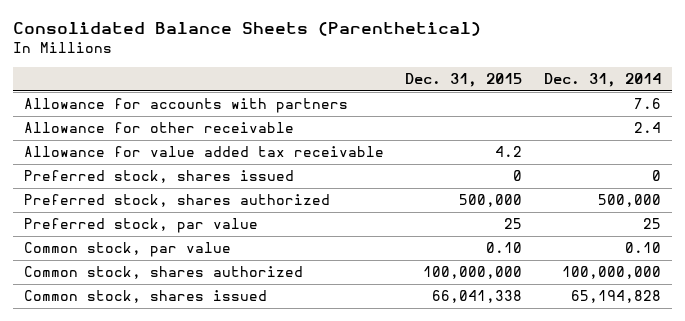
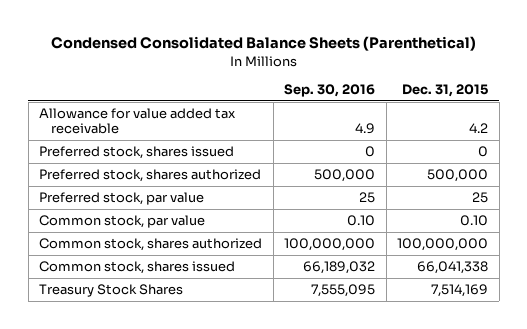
[12,22,481,37] Consolidated Balance Sheets (Parenthetical) -> [50,36,476,52] Condensed Consolidated Balance Sheets (Parenthetical)
[544,73,662,88] Dec. 31, 2014 -> none
none -> [284,84,376,98] Sep. 30, 2016
[23,98,348,114] Allowance for accounts with partners -> none
[23,122,294,134] Allowance for other receivable -> none
none -> [39,284,184,298] Treasury Stock Shares

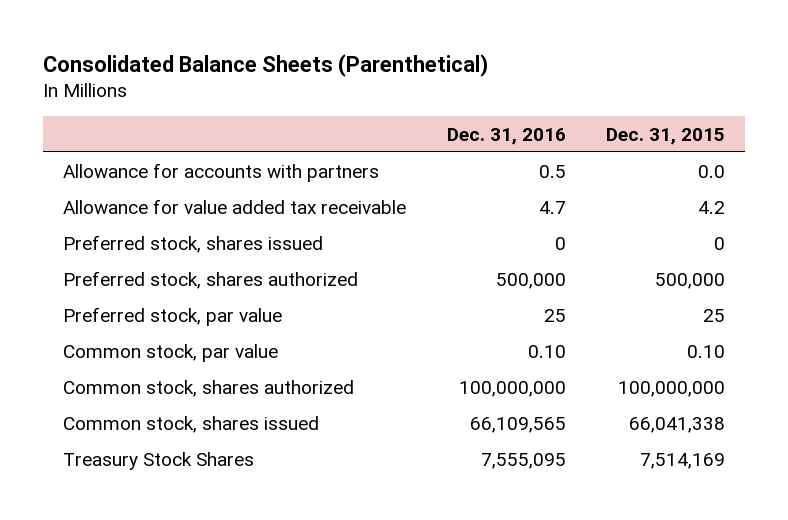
[50,36,476,52] Condensed Consolidated Balance Sheets (Parenthetical) -> [42,53,488,77] Consolidated Balance Sheets (Parenthetical)
[284,84,376,98] Sep. 30, 2016 -> none
none -> [446,127,566,145] Dec. 31, 2016
none -> [62,162,379,182] Allowance for accounts with partners

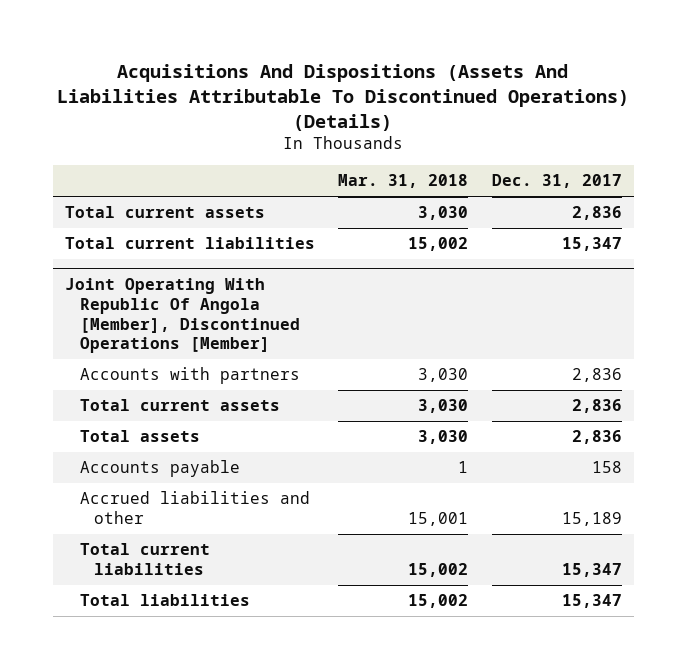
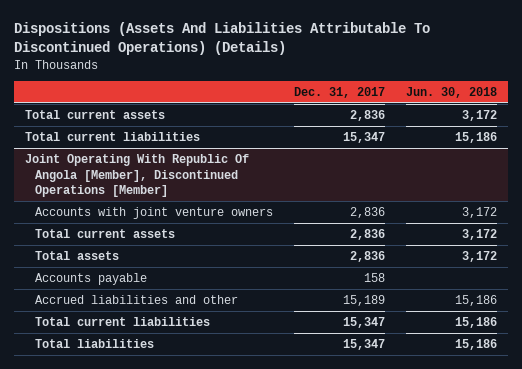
[57,63,630,131] Acquisitions And Dispositions (Assets And Liabilities Attributable To Discontinued Operations) (Details) -> [14,22,431,56] Dispositions (Assets And Liabilities Attributable To Discontinued Operations) (Details)
[338,174,469,189] Mar. 31, 2018 -> none
none -> [406,86,498,98] Jun. 30, 2018
[79,367,300,385] Accounts with partners -> [34,206,273,219] Accounts with joint venture owners

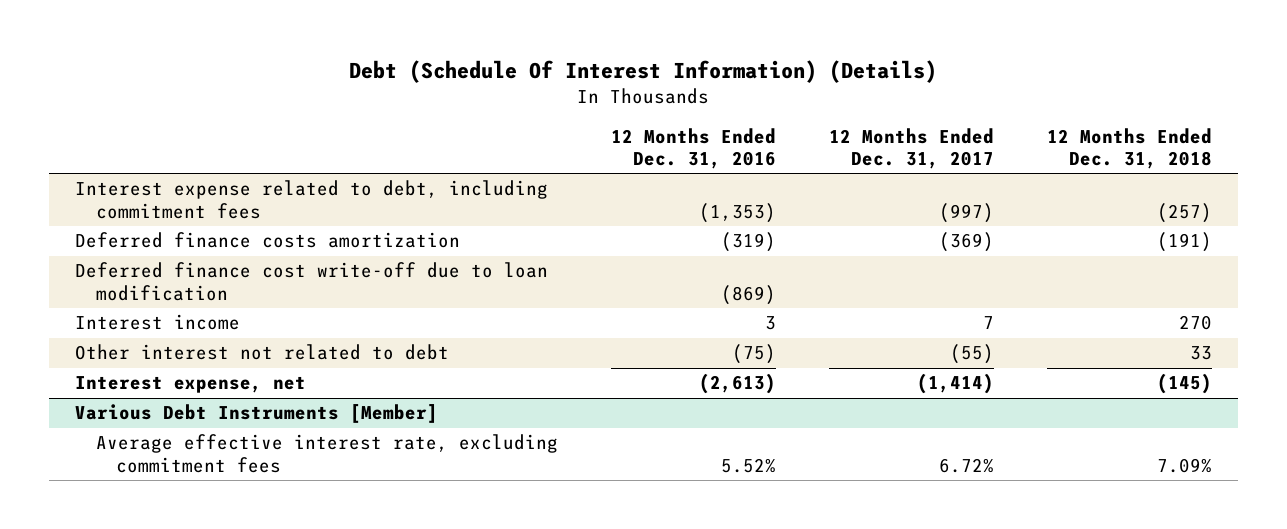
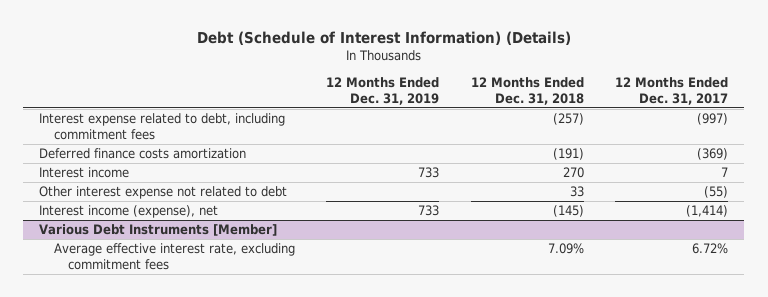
[349,59,938,83] Debt (Schedule Of Interest Information) (Details) -> [196,31,571,46] Debt (Schedule of Interest Information) (Details)
[610,127,776,169] 12 Months Ended Dec. 31, 2016 -> none
none -> [326,77,440,105] 12 Months Ended Dec. 31, 2019
[75,262,549,301] Deferred finance cost write-off due to loan modification -> none
[75,344,450,361] Other interest not related to debt -> [39,186,288,200] Other interest expense not related to debt
[75,376,307,394] Interest expense, net -> [39,205,219,219] Interest income (expense), net

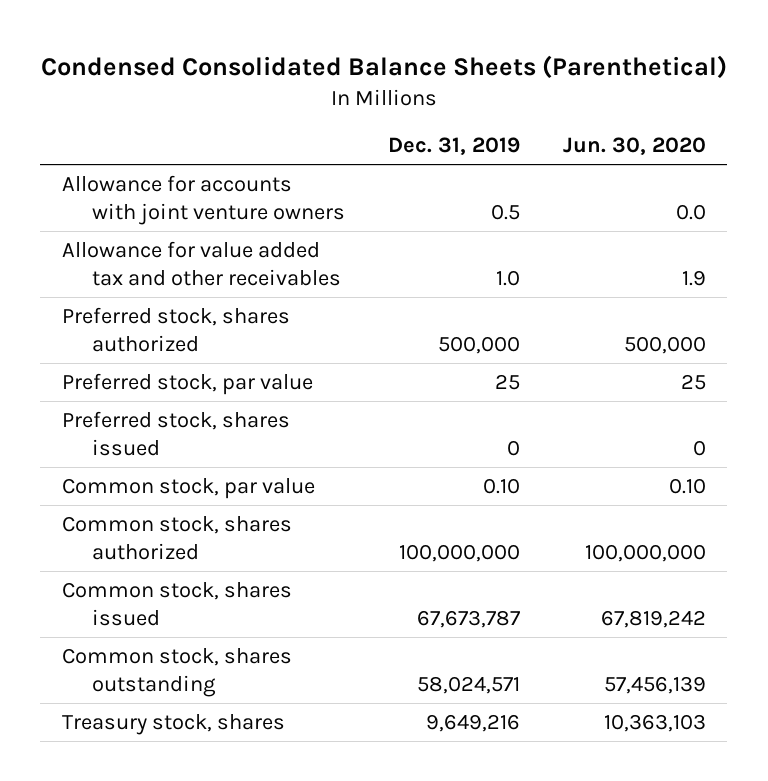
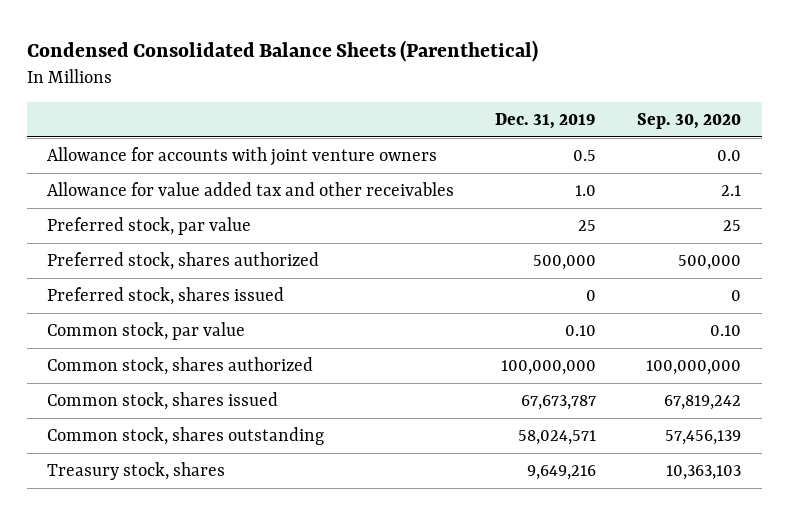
[562,137,706,156] Jun. 30, 2020 -> none
none -> [637,113,742,130] Sep. 30, 2020
[61,306,290,353] Preferred stock, shares authorized -> [47,251,320,270] Preferred stock, shares authorized

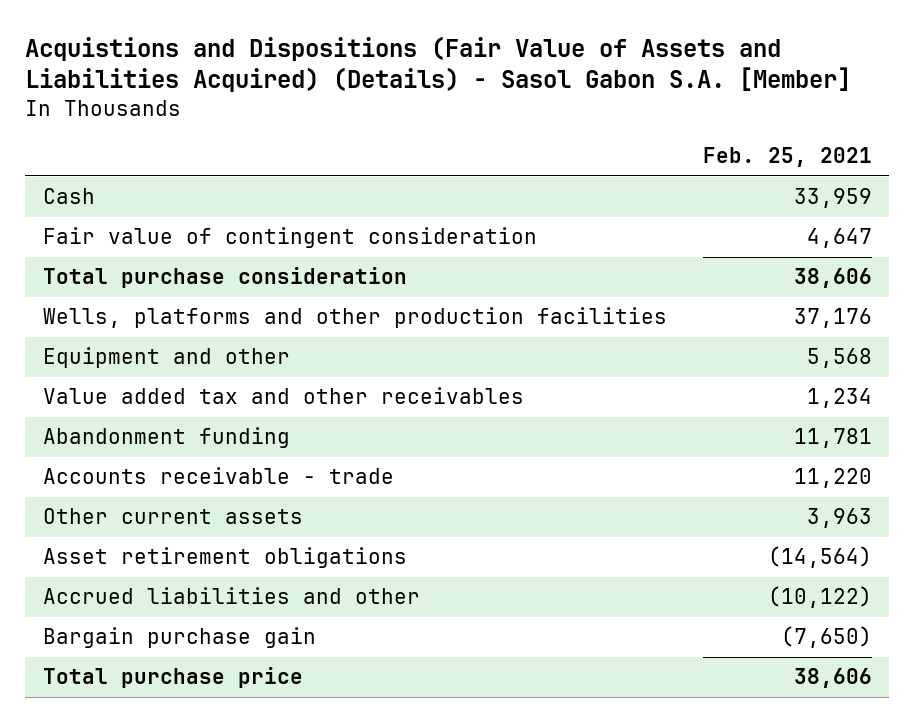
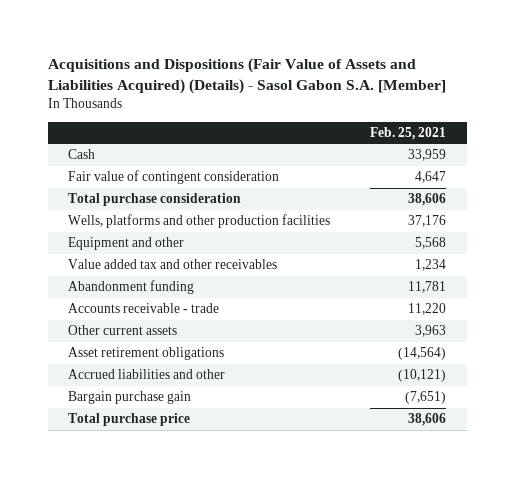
[25,35,852,93] Acquistions and Dispositions (Fair Value of Assets and Liabilities Acquired) (Details) - Sasol Gabon S.A. [Member] -> [47,57,446,94] Acquisitions and Dispositions (Fair Value of Assets and Liabilities Acquired) (Details) - Sasol Gabon S.A. [Member]
[767,586,872,609] (10,122) -> [398,369,447,383] (10,121)
[780,626,872,649] (7,650) -> [405,391,447,405] (7,651)

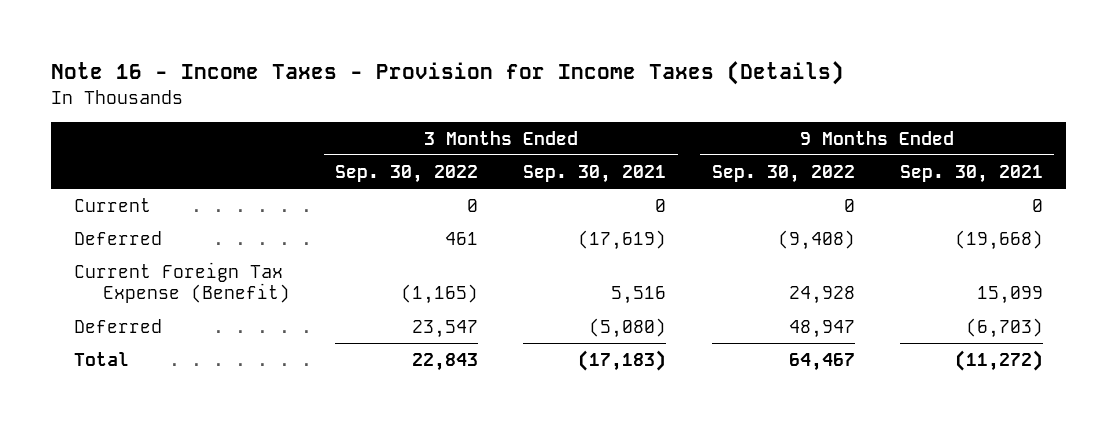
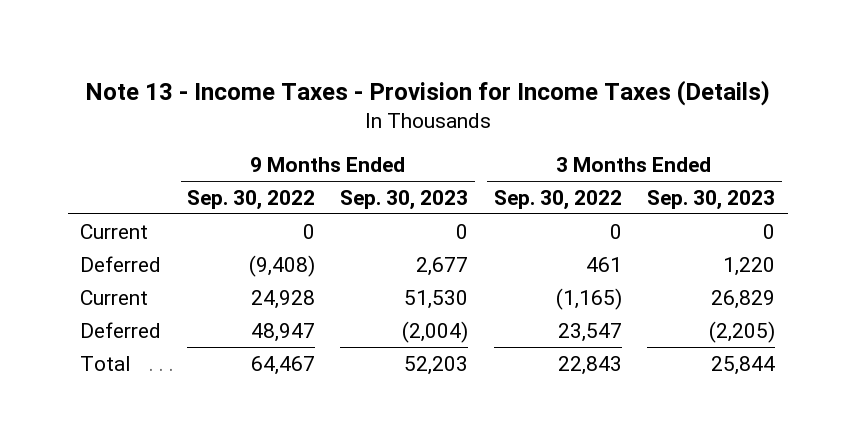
[51,61,845,86] Note 16 - Income Taxes - Provision for Income Taxes (Details) -> [84,79,770,106] Note 13 - Income Taxes - Provision for Income Taxes (Details)
[523,164,667,183] Sep. 30, 2021 -> none
[899,164,1043,183] Sep. 30, 2021 -> none
none -> [340,189,469,210] Sep. 30, 2023
none -> [647,189,776,210] Sep. 30, 2023
[73,261,290,304] Current Foreign Tax Expense (Benefit) -> [80,289,149,305] Current

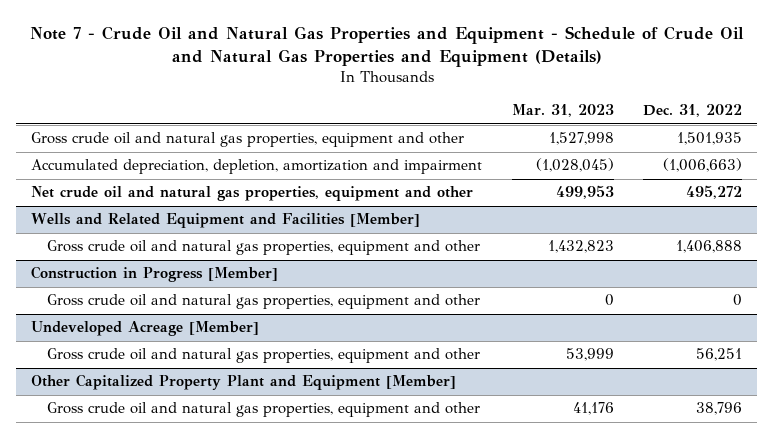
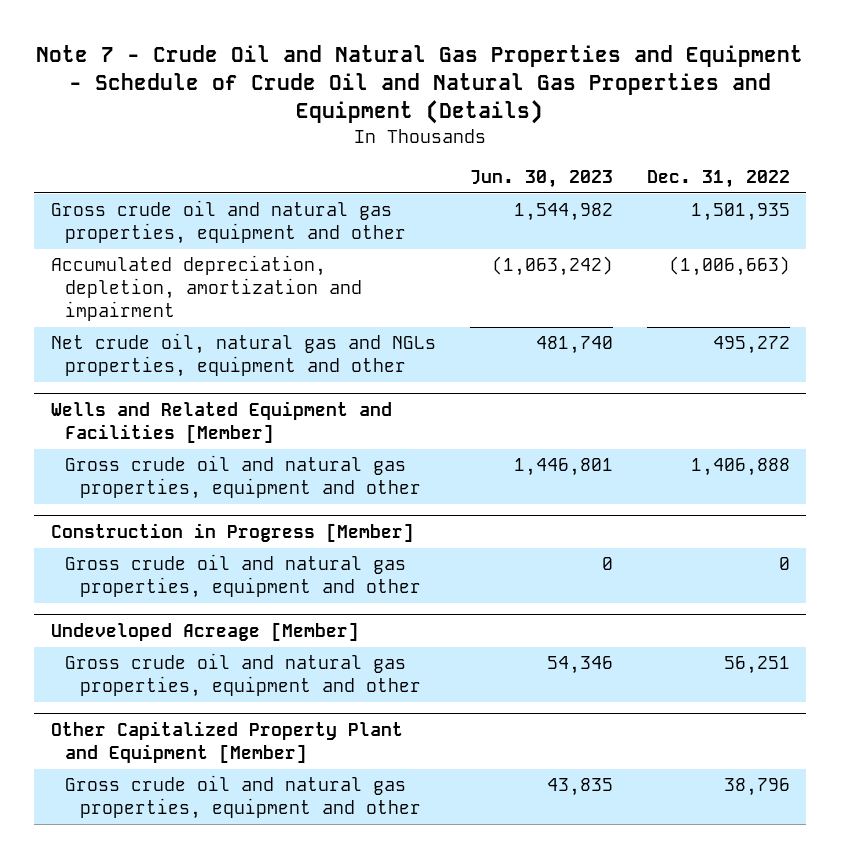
[511,104,614,118] Mar. 31, 2023 -> none
none -> [469,169,613,188] Jun. 30, 2023
[31,186,474,202] Net crude oil and natural gas properties, equipment and other -> [51,333,437,378] Net crude oil, natural gas and NGLs properties, equipment and other

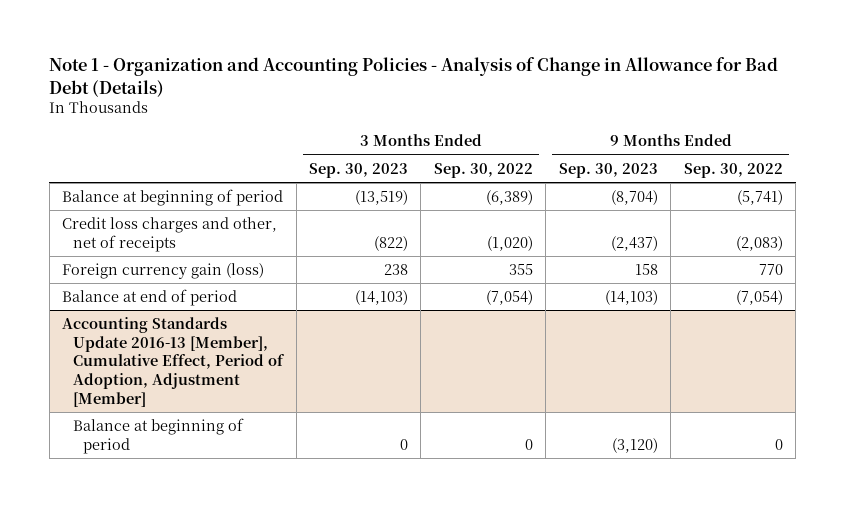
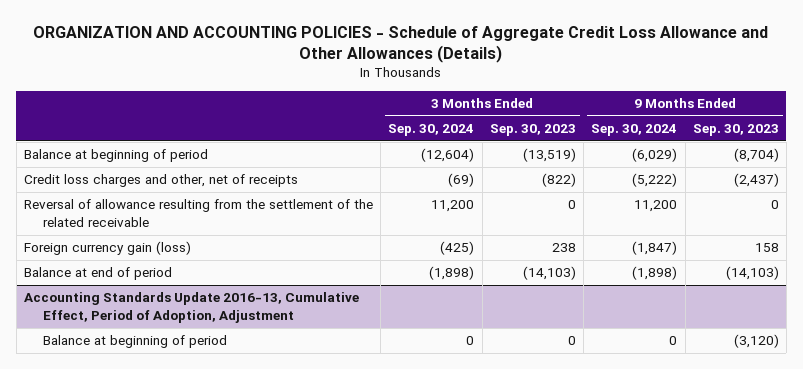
[49,57,779,97] Note 1 - Organization and Accounting Policies - Analysis of Change in Allowance for Bad Debt (Details) -> [33,25,769,63] ORGANIZATION AND ACCOUNTING POLICIES - Schedule of Aggregate Credit Loss Allowance and Other Allowances (Details)
[433,162,533,178] Sep. 30, 2022 -> none
[683,162,783,178] Sep. 30, 2022 -> none
none -> [388,124,475,137] Sep. 30, 2024
none -> [591,124,678,137] Sep. 30, 2024
none -> [23,199,373,228] Reversal of allowance resulting from the settlement of the related receivable
[62,316,285,407] Accounting Standards Update 2016-13 [Member], Cumulative Effect, Period of Adoption, Adjustment [Member] -> [23,292,359,324] Accounting Standards Update 2016-13, Cumulative Effect, Period of Adoption, Adjustment

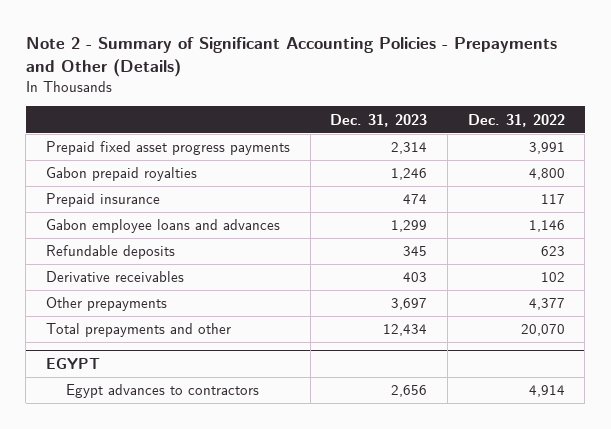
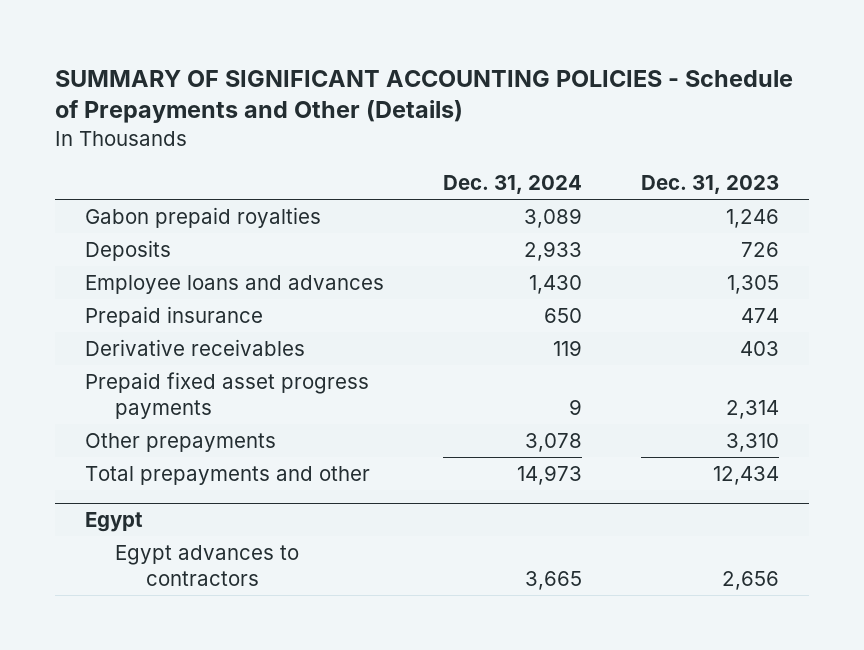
[25,36,557,77] Note 2 - Summary of Significant Accounting Policies - Prepayments and Other (Details) -> [55,69,794,124] SUMMARY OF SIGNIFICANT ACCOUNTING POLICIES - Schedule of Prepayments and Other (Details)
[467,113,565,127] Dec. 31, 2022 -> none
none -> [442,175,582,195] Dec. 31, 2024
none -> [84,239,171,261] Deposits
none -> [84,274,384,294] Employee loans and advances
[46,219,281,234] Gabon employee loans and advances -> none
[46,245,176,260] Refundable deposits -> none
[46,141,291,156] Prepaid fixed asset progress payments -> [84,371,369,419] Prepaid fixed asset progress payments
[391,298,428,311] 3,697 -> [725,432,779,452] 3,310
[46,357,101,369] EGYPT -> [84,511,143,532] Egypt

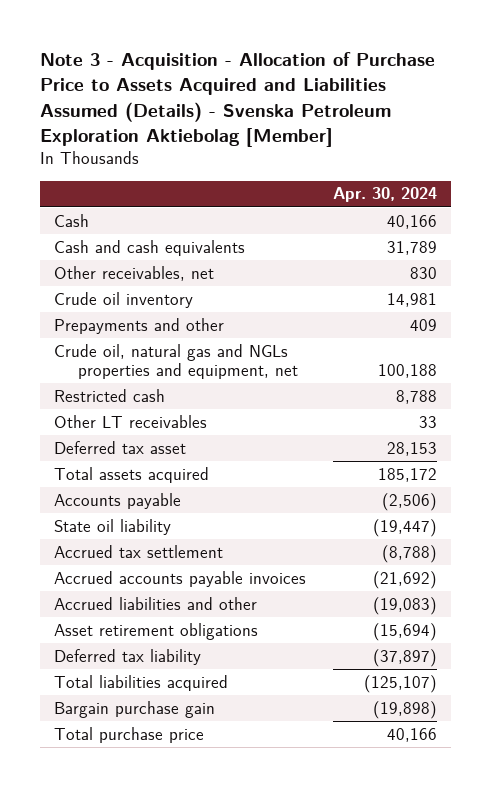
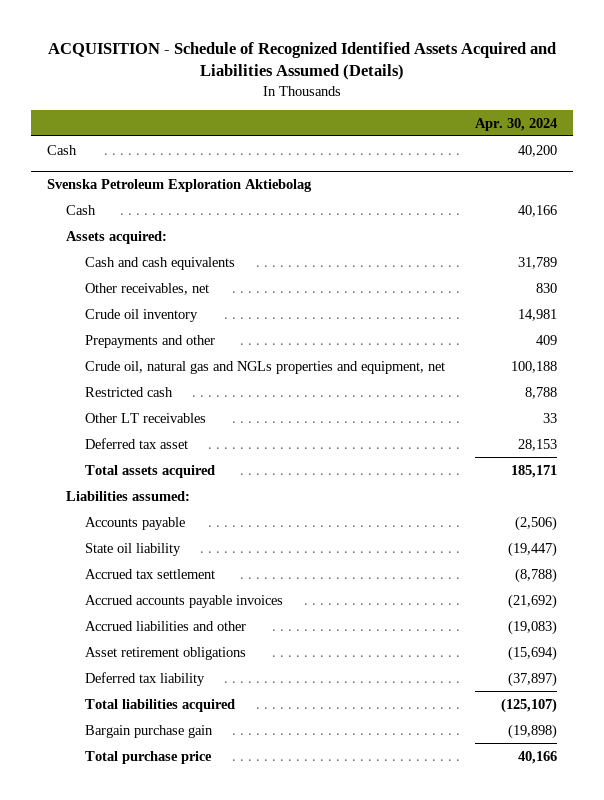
[40,51,436,148] Note 3 - Acquisition - Allocation of Purchase Price to Assets Acquired and Liabilities Assumed (Details) - Svenska Petroleum Exploration Aktiebolag [Member] -> [48,41,557,81] ACQUISITION - Schedule of Recognized Identified Assets Acquired and Liabilities Assumed (Details)
none -> [46,144,77,155] Cash
none -> [46,179,312,193] Svenska Petroleum Exploration Aktiebolag
none -> [65,230,167,244] Assets acquired:
[378,467,438,482] 185,172 -> [511,464,558,478] 185,171
none -> [65,490,190,501] Liabilities assumed:

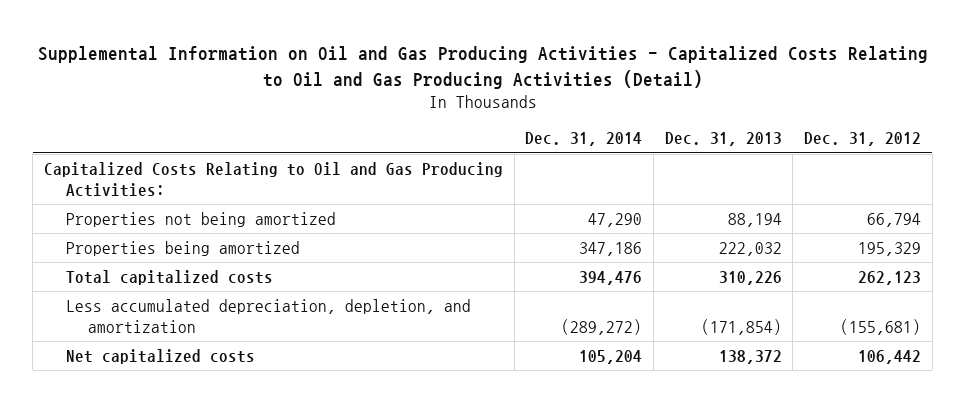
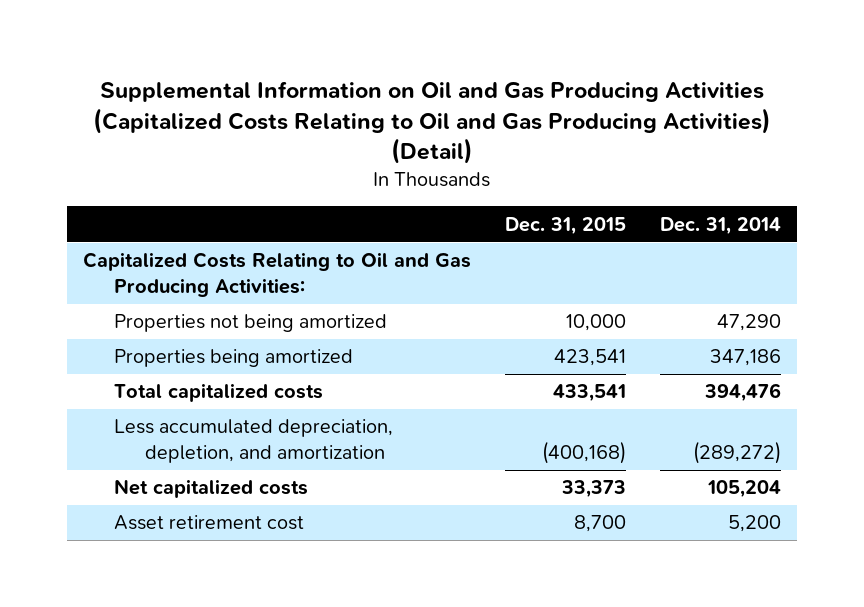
[37,45,928,89] Supplemental Information on Oil and Gas Producing Activities - Capitalized Costs Relating to Oil and Gas Producing Activities (Detail) -> [93,80,772,165] Supplemental Information on Oil and Gas Producing Activities (Capitalized Costs Relating to Oil and Gas Producing Activities) (Detail)
[664,132,782,147] Dec. 31, 2013 -> none
[803,132,921,147] Dec. 31, 2012 -> none
none -> [505,216,627,235] Dec. 31, 2015
none -> [114,515,305,531] Asset retirement cost

